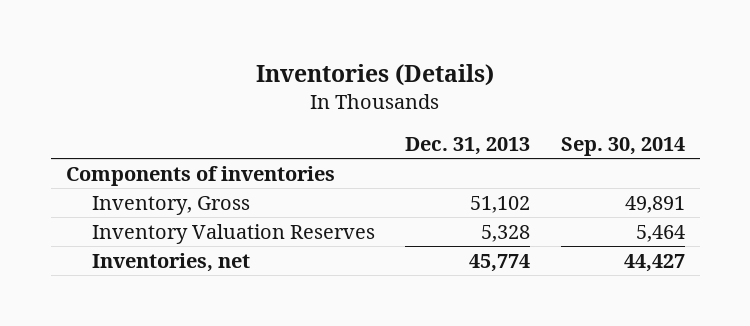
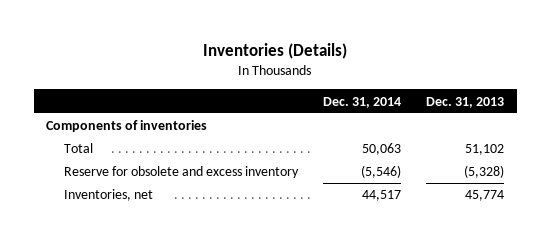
[560,136,685,156] Sep. 30, 2014 -> none
none -> [323,96,402,108] Dec. 31, 2014
[92,223,376,244] Inventory Valuation Reserves -> none
[92,195,251,215] Inventory, Gross -> [64,143,94,154] Total
none -> [64,166,300,179] Reserve for obsolete and excess inventory

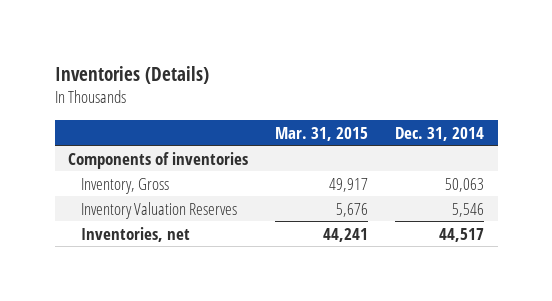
[426,96,505,108] Dec. 31, 2013 -> none
none -> [275,126,369,141] Mar. 31, 2015
[64,166,300,179] Reserve for obsolete and excess inventory -> none
[64,143,94,154] Total -> [80,177,169,194] Inventory, Gross
none -> [80,201,237,219] Inventory Valuation Reserves

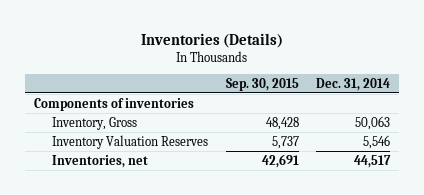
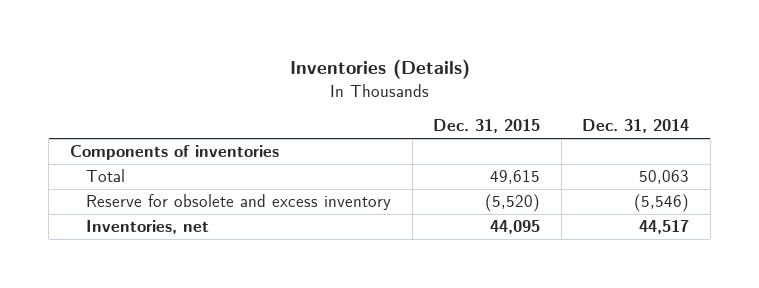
[225,77,299,91] Sep. 30, 2015 -> none
none -> [433,119,541,134] Dec. 31, 2015
[52,134,209,149] Inventory Valuation Reserves -> none
[52,116,138,130] Inventory, Gross -> [86,169,126,183] Total
none -> [86,194,392,211] Reserve for obsolete and excess inventory

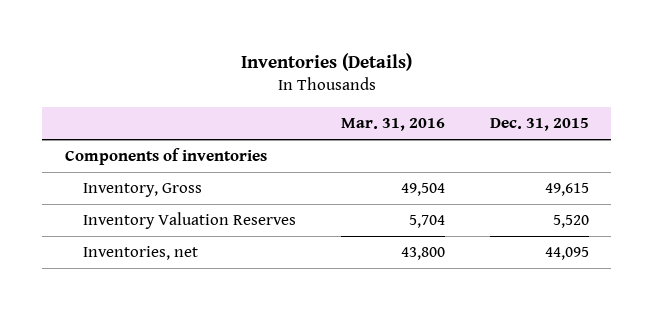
[582,119,690,134] Dec. 31, 2014 -> none
none -> [341,118,446,132] Mar. 31, 2016
[86,194,392,211] Reserve for obsolete and excess inventory -> none
[86,169,126,183] Total -> [83,183,203,198] Inventory, Gross
none -> [83,212,297,230] Inventory Valuation Reserves

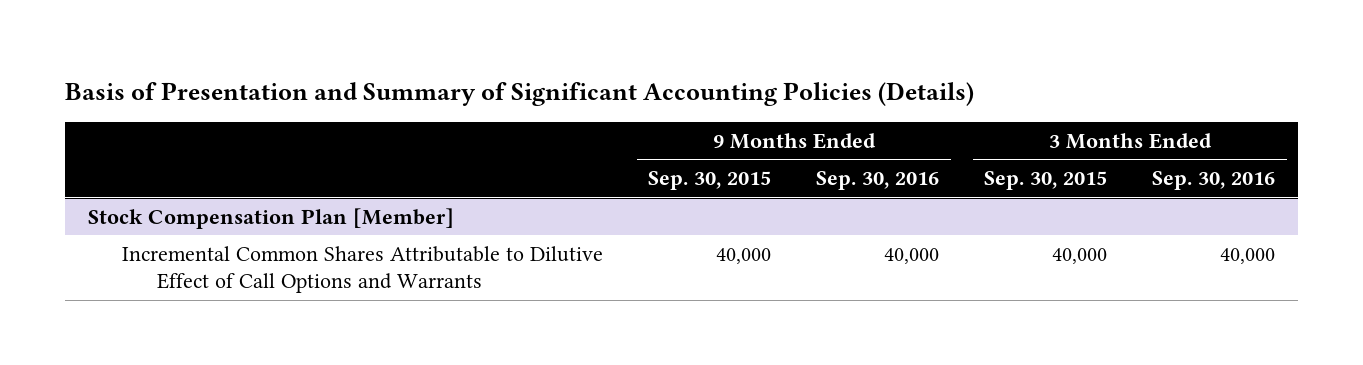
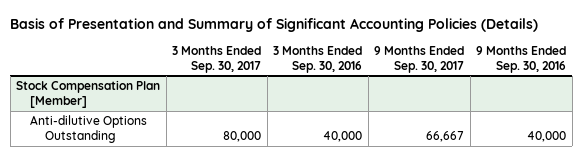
[648,171,772,191] Sep. 30, 2015 -> none
[984,171,1108,191] Sep. 30, 2015 -> none
none -> [172,45,262,74] 3 Months Ended Sep. 30, 2017
none -> [374,45,465,74] 9 Months Ended Sep. 30, 2017
[122,245,604,294] Incremental Common Shares Attributable to Dilutive Effect of Call Options and Warrants -> [30,114,148,144] Anti-dilutive Options Outstanding

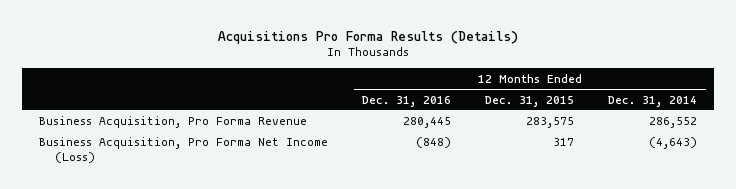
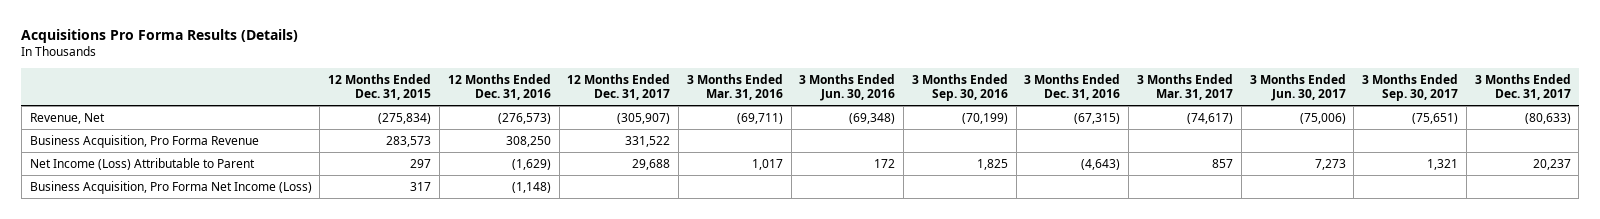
[608,95,698,107] Dec. 31, 2014 -> none
none -> [567,73,671,101] 12 Months Ended Dec. 31, 2017
none -> [686,73,783,101] 3 Months Ended Mar. 31, 2016
none -> [799,73,896,102] 3 Months Ended Jun. 30, 2016
none -> [911,73,1008,102] 3 Months Ended Sep. 30, 2016
none -> [1024,73,1121,101] 3 Months Ended Dec. 31, 2016
none -> [1137,73,1234,101] 3 Months Ended Mar. 31, 2017
none -> [1249,73,1346,102] 3 Months Ended Jun. 30, 2017
none -> [1362,73,1459,102] 3 Months Ended Sep. 30, 2017
none -> [1474,73,1571,101] 3 Months Ended Dec. 31, 2017
none -> [29,112,105,124] Revenue, Net
[403,117,452,129] 280,445 -> [505,135,551,147] 308,250
[526,117,575,129] 283,575 -> [386,135,432,147] 283,573
none -> [29,157,255,170] Net Income (Loss) Attributable to Parent
[416,137,452,149] (848) -> [511,181,551,193] (1,148)

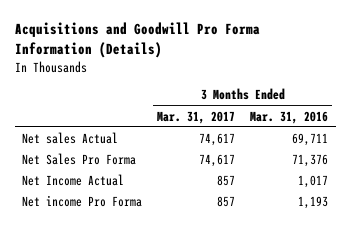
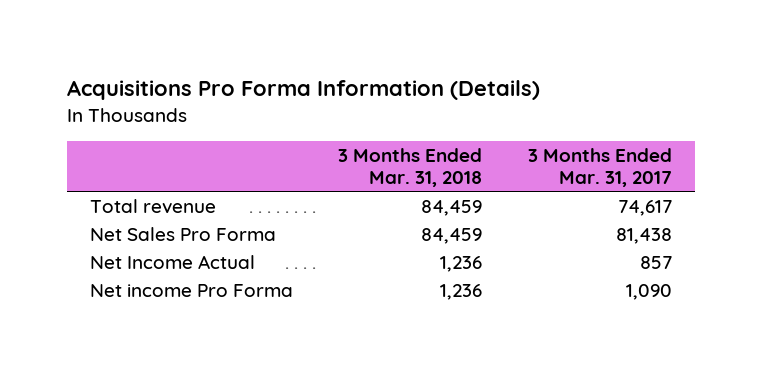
[14,22,260,59] Acquisitions and Goodwill Pro Forma Information (Details) -> [66,80,540,101] Acquisitions Pro Forma Information (Details)
[250,110,329,124] Mar. 31, 2016 -> none
none -> [338,148,483,188] 3 Months Ended Mar. 31, 2018
[22,132,119,145] Net sales Actual -> [89,198,216,214] Total revenue
[199,154,236,168] 74,617 -> [616,227,673,244] 81,438
[217,196,236,208] 857 -> [626,283,673,300] 1,090

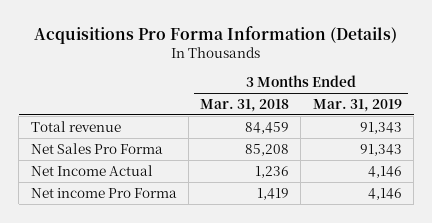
[528,148,673,188] 3 Months Ended Mar. 31, 2017 -> none
none -> [312,98,402,112] Mar. 31, 2019
[421,227,483,244] 84,459 -> [245,143,290,156] 85,208
[440,283,483,300] 1,236 -> [257,187,290,200] 1,419

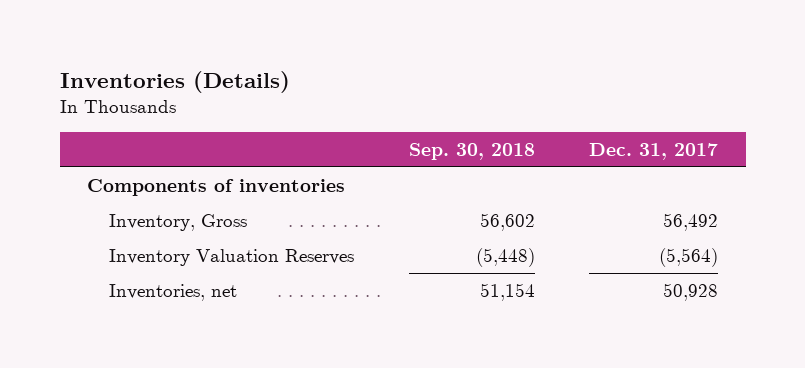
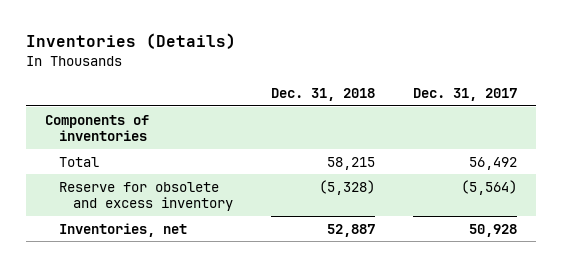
[408,142,535,160] Sep. 30, 2018 -> none
none -> [271,88,376,102] Dec. 31, 2018
[108,213,247,231] Inventory, Gross -> [58,156,99,167] Total
[108,248,354,266] Inventory Valuation Reserves -> [58,181,233,212] Reserve for obsolete and excess inventory

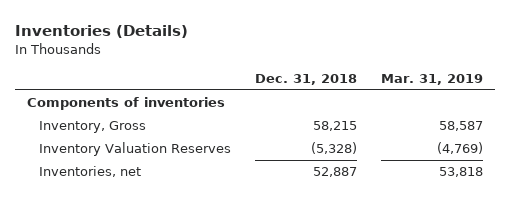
[413,88,518,102] Dec. 31, 2017 -> none
none -> [380,74,483,86] Mar. 31, 2019
[58,156,99,167] Total -> [38,121,146,134] Inventory, Gross
[58,181,233,212] Reserve for obsolete and excess inventory -> [38,142,231,157] Inventory Valuation Reserves

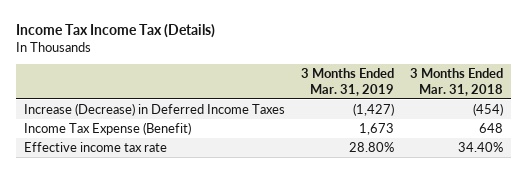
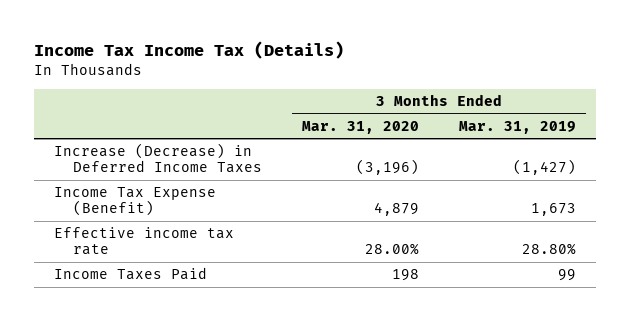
[410,68,504,96] 3 Months Ended Mar. 31, 2018 -> none
none -> [302,120,420,134] Mar. 31, 2020
none -> [53,267,207,281] Income Taxes Paid

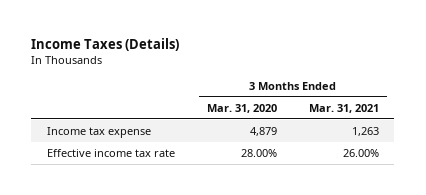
[33,40,344,59] Income Tax Income Tax (Details) -> [31,37,180,51] Income Taxes (Details)
[459,120,577,134] Mar. 31, 2019 -> none
none -> [308,103,379,113] Mar. 31, 2021
[53,143,263,174] Increase (Decrease) in Deferred Income Taxes -> none
[53,187,216,217] Income Tax Expense (Benefit) -> [47,127,152,139] Income tax expense
[53,267,207,281] Income Taxes Paid -> none

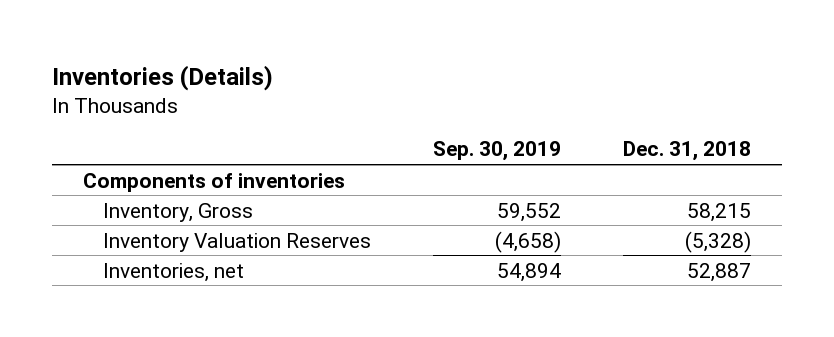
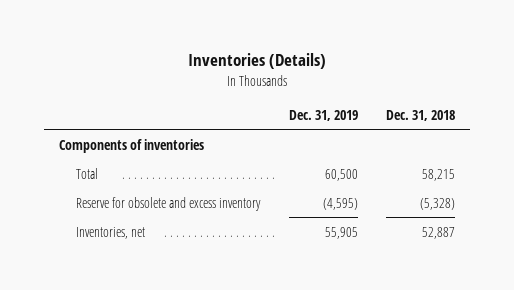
[433,141,562,162] Sep. 30, 2019 -> none
none -> [288,109,358,121] Dec. 31, 2019
[103,202,254,222] Inventory, Gross -> [76,167,99,179] Total
[103,232,372,252] Inventory Valuation Reserves -> [76,196,262,211] Reserve for obsolete and excess inventory

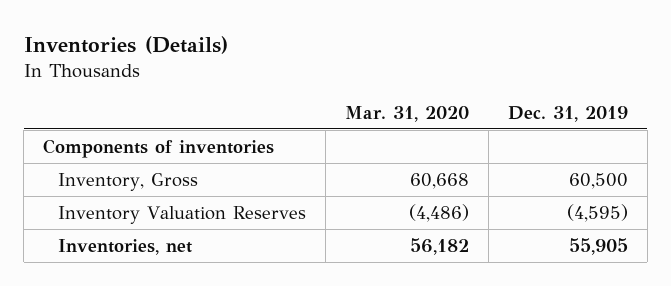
[386,109,456,121] Dec. 31, 2018 -> none
none -> [344,105,469,122] Mar. 31, 2020
[76,167,99,179] Total -> [57,172,198,191] Inventory, Gross
[76,196,262,211] Reserve for obsolete and excess inventory -> [57,205,306,224] Inventory Valuation Reserves

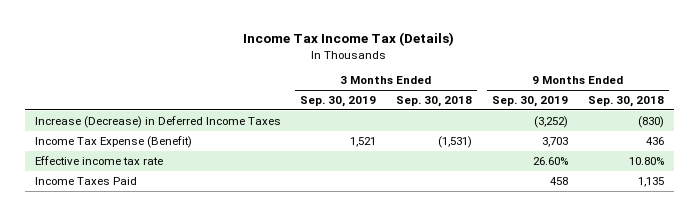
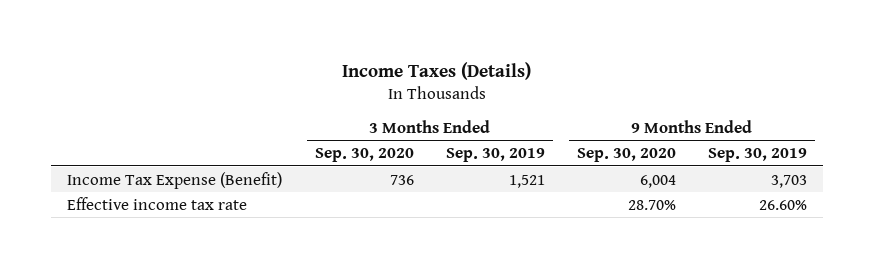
[243,31,455,46] Income Tax Income Tax (Details) -> [342,61,532,80] Income Taxes (Details)
[396,96,473,108] Sep. 30, 2018 -> none
[588,96,665,108] Sep. 30, 2018 -> none
none -> [314,148,414,163] Sep. 30, 2020
none -> [577,148,677,163] Sep. 30, 2020
[34,116,281,129] Increase (Decrease) in Deferred Income Taxes -> none
[34,177,137,186] Income Taxes Paid -> none

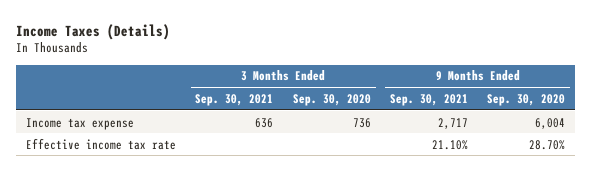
[445,148,545,163] Sep. 30, 2019 -> none
[708,148,808,163] Sep. 30, 2019 -> none
none -> [195,93,274,106] Sep. 30, 2021
none -> [390,93,469,106] Sep. 30, 2021
[67,171,283,189] Income Tax Expense (Benefit) -> [25,117,134,130] Income tax expense

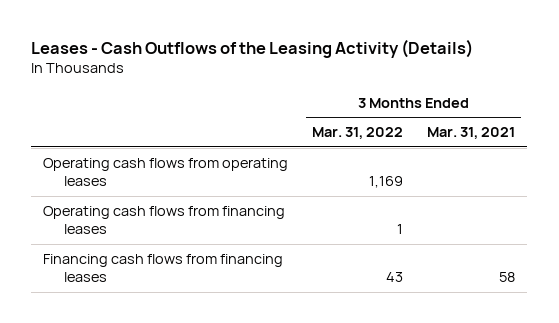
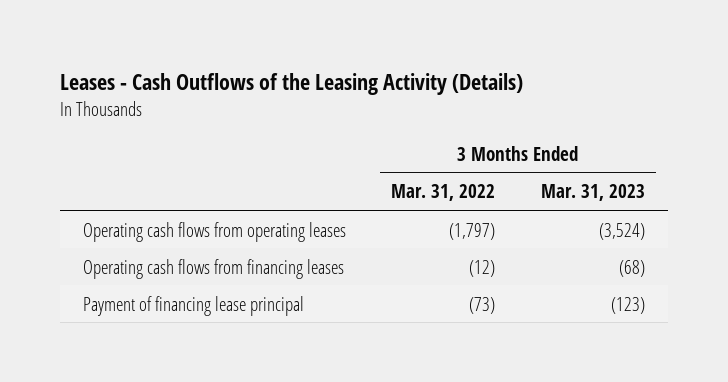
[427,127,516,140] Mar. 31, 2021 -> none
none -> [540,184,645,202] Mar. 31, 2023
[43,253,284,283] Financing cash flows from financing leases -> none
[369,176,404,189] 1,169 -> [449,222,496,240] (1,797)
[397,224,404,235] 1 -> [469,259,496,277] (12)
none -> [82,295,304,316] Payment of financing lease principal

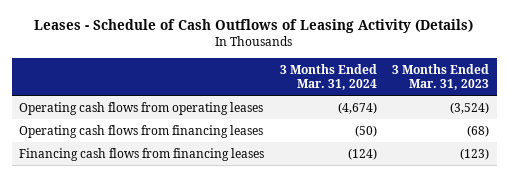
[60,72,524,95] Leases - Cash Outflows of the Leasing Activity (Details) -> [34,19,474,34] Leases - Schedule of Cash Outflows of Leasing Activity (Details)
[391,184,496,202] Mar. 31, 2022 -> none
none -> [279,63,377,90] 3 Months Ended Mar. 31, 2024
[82,295,304,316] Payment of financing lease principal -> [19,147,265,161] Financing cash flows from financing leases

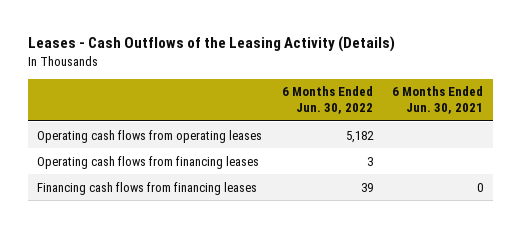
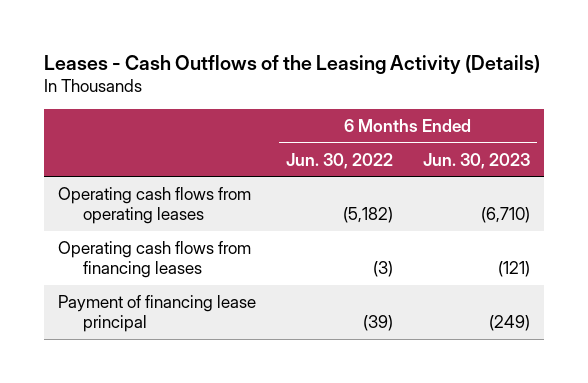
[392,86,484,115] 6 Months Ended Jun. 30, 2021 -> none
none -> [422,152,530,169] Jun. 30, 2023
[37,181,258,195] Financing cash flows from financing leases -> none
[345,130,374,143] 5,182 -> [343,207,394,224] (5,182)
[366,156,373,166] 3 -> [373,261,394,278] (3)
none -> [58,294,257,333] Payment of financing lease principal

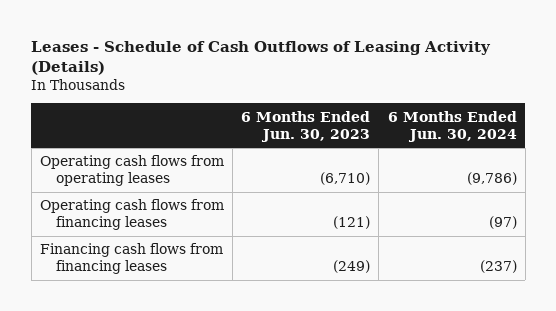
[43,54,540,74] Leases - Cash Outflows of the Leasing Activity (Details) -> [31,40,492,76] Leases - Schedule of Cash Outflows of Leasing Activity (Details)
[286,152,394,169] Jun. 30, 2022 -> none
none -> [387,110,517,142] 6 Months Ended Jun. 30, 2024
[58,294,257,333] Payment of financing lease principal -> [39,243,223,275] Financing cash flows from financing leases

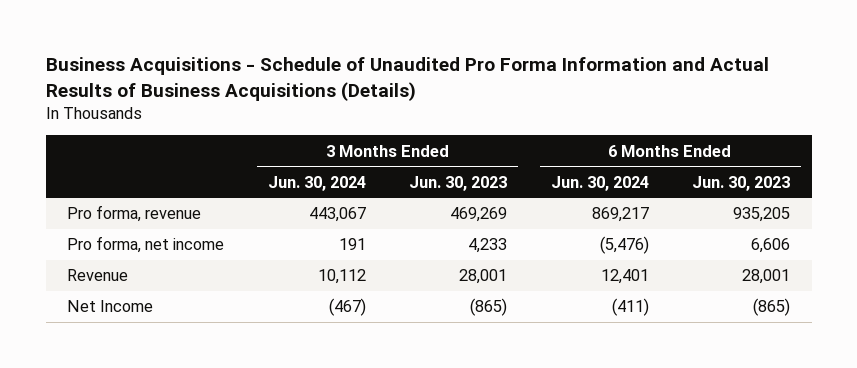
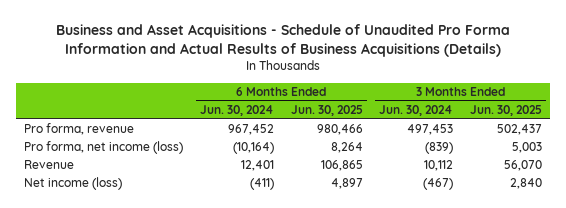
[45,57,769,101] Business Acquisitions - Schedule of Unaudited Pro Forma Information and Actual Results of Business Acquisitions (Details) -> [56,24,511,58] Business and Asset Acquisitions - Schedule of Unaudited Pro Forma Information and Actual Results of Business Acquisitions (Details)
[409,175,508,191] Jun. 30, 2023 -> none
[692,175,791,191] Jun. 30, 2023 -> none
none -> [290,105,363,117] Jun. 30, 2025
none -> [470,105,543,117] Jun. 30, 2025
[308,207,366,223] 443,067 -> [407,124,454,136] 497,453
[591,207,649,223] 869,217 -> [228,124,275,136] 967,452
[67,236,225,254] Pro forma, net income -> [24,141,184,155] Pro forma, net income (loss)
[338,238,366,251] 191 -> [425,142,454,155] (839)
[599,236,649,255] (5,476) -> [233,142,275,155] (10,164)
[67,300,154,313] Net Income -> [24,177,123,191] Net income (loss)

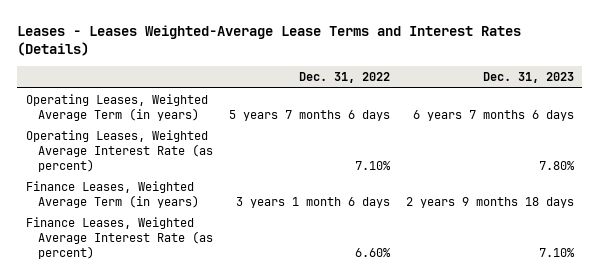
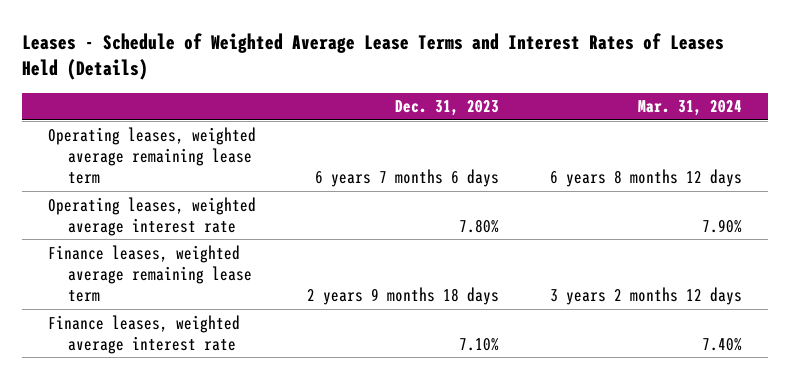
[17,24,522,57] Leases - Leases Weighted-Average Lease Terms and Interest Rates (Details) -> [22,32,725,81] Leases - Schedule of Weighted Average Lease Terms and Interest Rates of Leases Held (Details)
[299,72,391,84] Dec. 31, 2022 -> none
none -> [638,100,743,117] Mar. 31, 2024
[25,94,208,122] Operating Leases, Weighted Average Term (in years) -> [47,126,256,185] Operating leases, weighted average remaining lease term
[25,130,213,172] Operating Leases, Weighted Average Interest Rate (as percent) -> [47,196,256,236] Operating leases, weighted average interest rate
[25,181,199,209] Finance Leases, Weighted Average Term (in years) -> [47,244,253,303] Finance leases, weighted average remaining lease term
[25,217,213,259] Finance Leases, Weighted Average Interest Rate (as percent) -> [47,314,240,354] Finance leases, weighted average interest rate

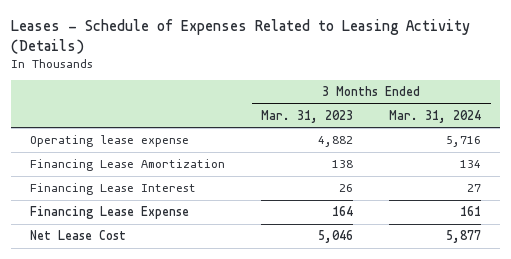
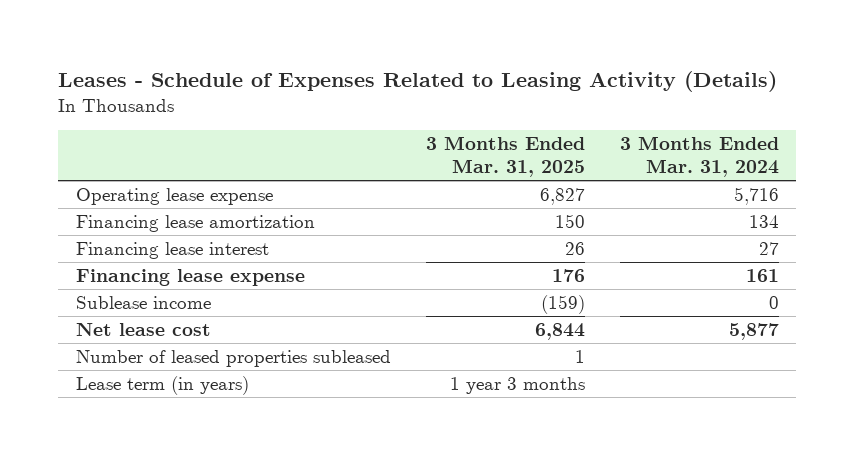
[261,109,354,123] Mar. 31, 2023 -> none
none -> [425,135,585,177] 3 Months Ended Mar. 31, 2025
[29,159,225,172] Financing Lease Amortization -> [75,215,315,233] Financing lease amortization
[29,183,196,196] Financing Lease Interest -> [75,242,269,260] Financing lease interest
[29,206,189,220] Financing Lease Expense -> [75,269,305,287] Financing lease expense
none -> [75,296,211,310] Sublease income
[29,230,126,241] Net Lease Cost -> [75,323,211,337] Net lease cost
none -> [75,350,391,368] Number of leased properties subleased
none -> [75,376,249,396] Lease term (in years)

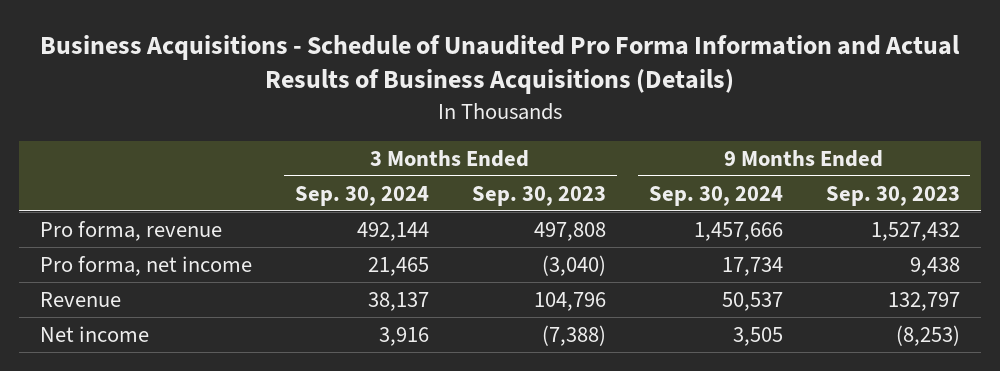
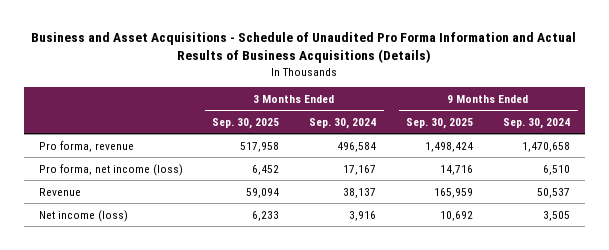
[39,34,960,95] Business Acquisitions - Schedule of Unaudited Pro Forma Information and Actual Results of Business Acquisitions (Details) -> [31,31,577,63] Business and Asset Acquisitions - Schedule of Unaudited Pro Forma Information and Actual Results of Business Acquisitions (Details)
[471,185,606,206] Sep. 30, 2023 -> none
[825,185,960,206] Sep. 30, 2023 -> none
none -> [212,117,280,129] Sep. 30, 2025
none -> [406,117,474,129] Sep. 30, 2025
[357,221,430,241] 492,144 -> [337,141,377,152] 496,584
[693,221,783,241] 1,457,666 -> [522,141,571,152] 1,470,658
[40,255,253,276] Pro forma, net income -> [38,163,183,176] Pro forma, net income (loss)
[368,256,430,276] 21,465 -> [343,164,377,175] 17,167
[721,256,783,276] 17,734 -> [543,164,571,175] 6,510
[40,325,150,342] Net income -> [38,209,128,222] Net income (loss)

